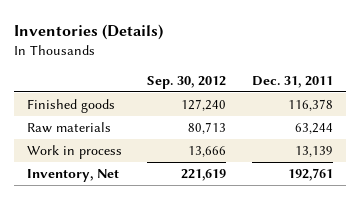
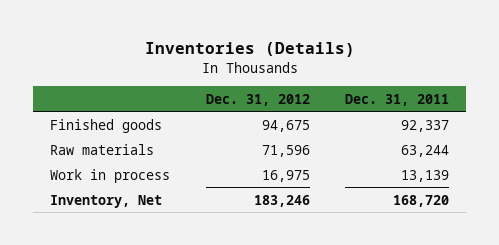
[147,76,227,90] Sep. 30, 2012 -> none
none -> [205,93,310,106] Dec. 31, 2012
[288,99,334,112] 116,378 -> [400,119,449,132] 92,337
[288,168,334,182] 192,761 -> [392,194,449,207] 168,720

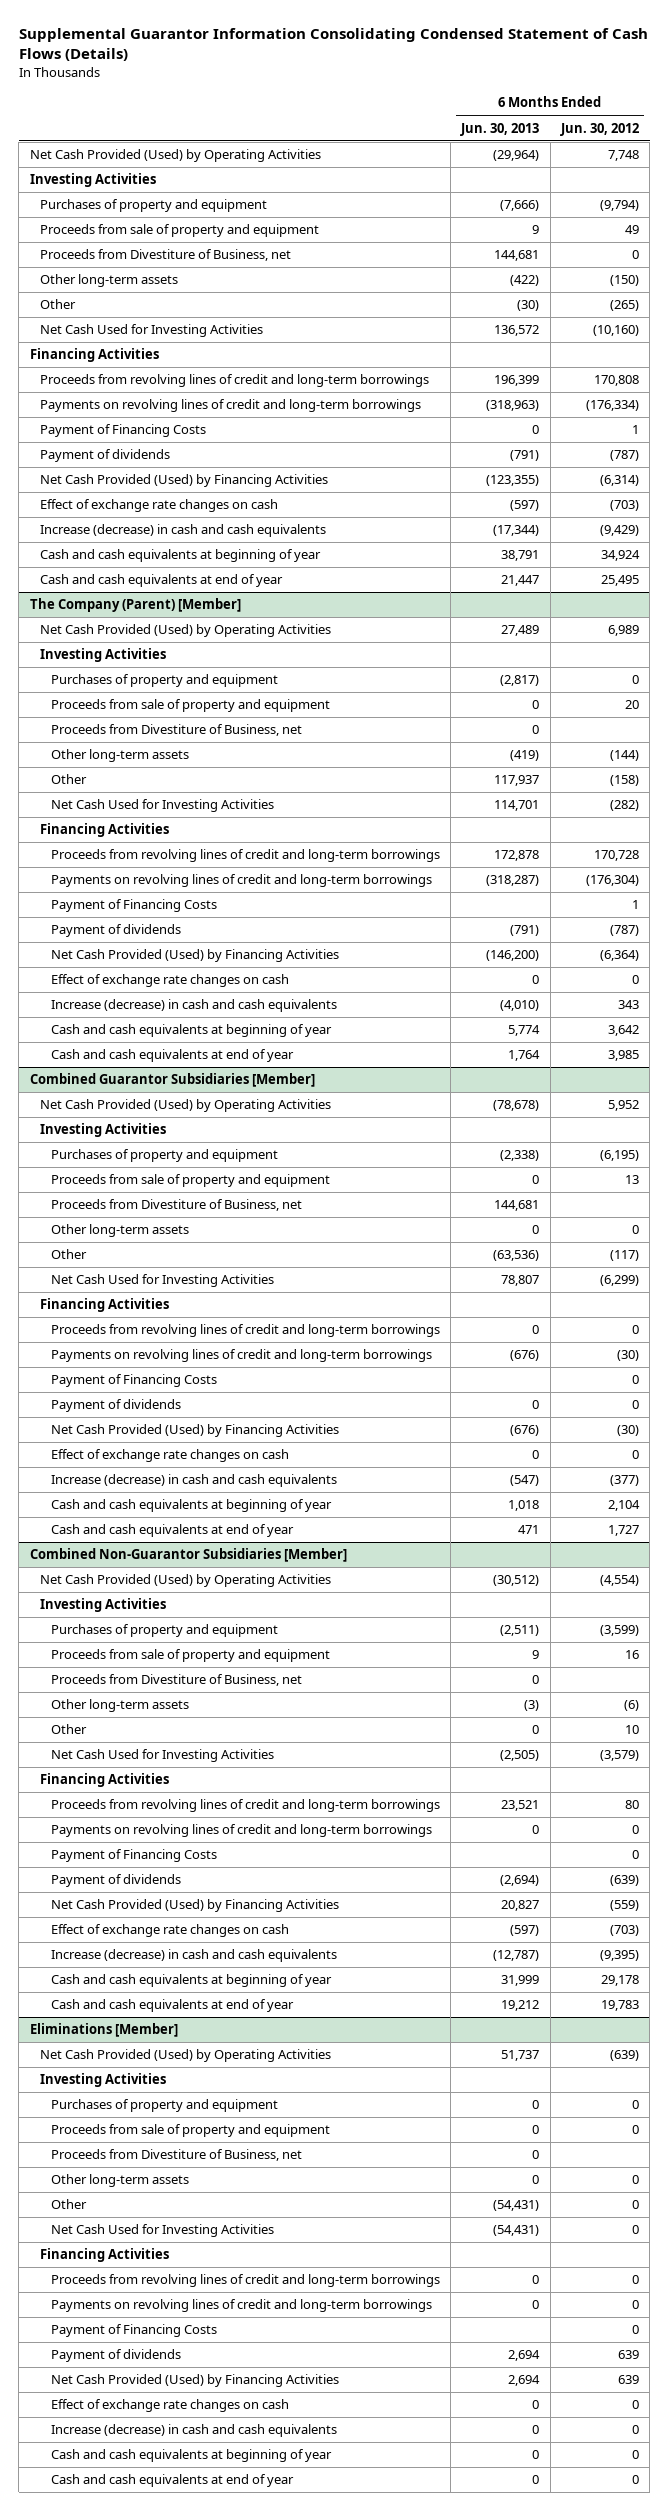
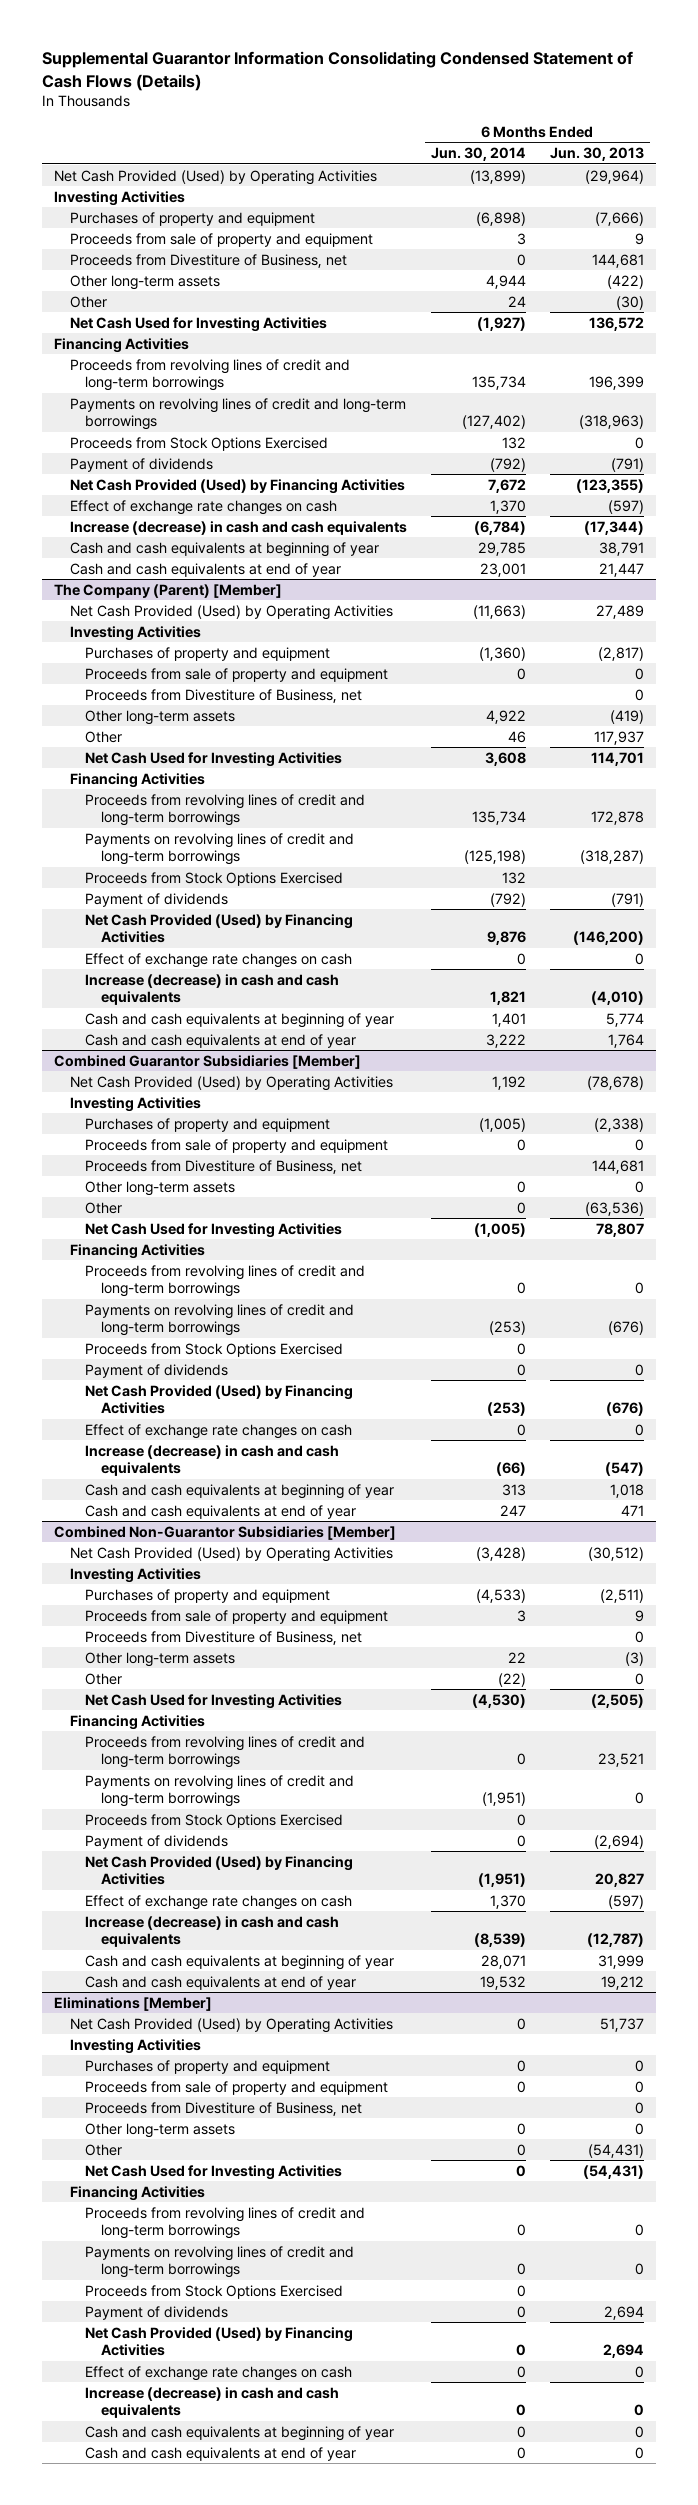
[559,122,639,136] Jun. 30, 2012 -> none
none -> [430,147,526,162] Jun. 30, 2014
[40,424,207,438] Payment of Financing Costs -> none
none -> [69,436,328,451] Proceeds from Stock Options Exercised
[50,899,217,913] Payment of Financing Costs -> none
none -> [85,871,344,886] Proceeds from Stock Options Exercised
[50,1374,217,1388] Payment of Financing Costs -> none
none -> [85,1342,344,1357] Proceeds from Stock Options Exercised
[50,1849,217,1863] Payment of Financing Costs -> none
none -> [85,1813,344,1828] Proceeds from Stock Options Exercised
[50,2324,217,2338] Payment of Financing Costs -> none
none -> [85,2284,344,2299] Proceeds from Stock Options Exercised

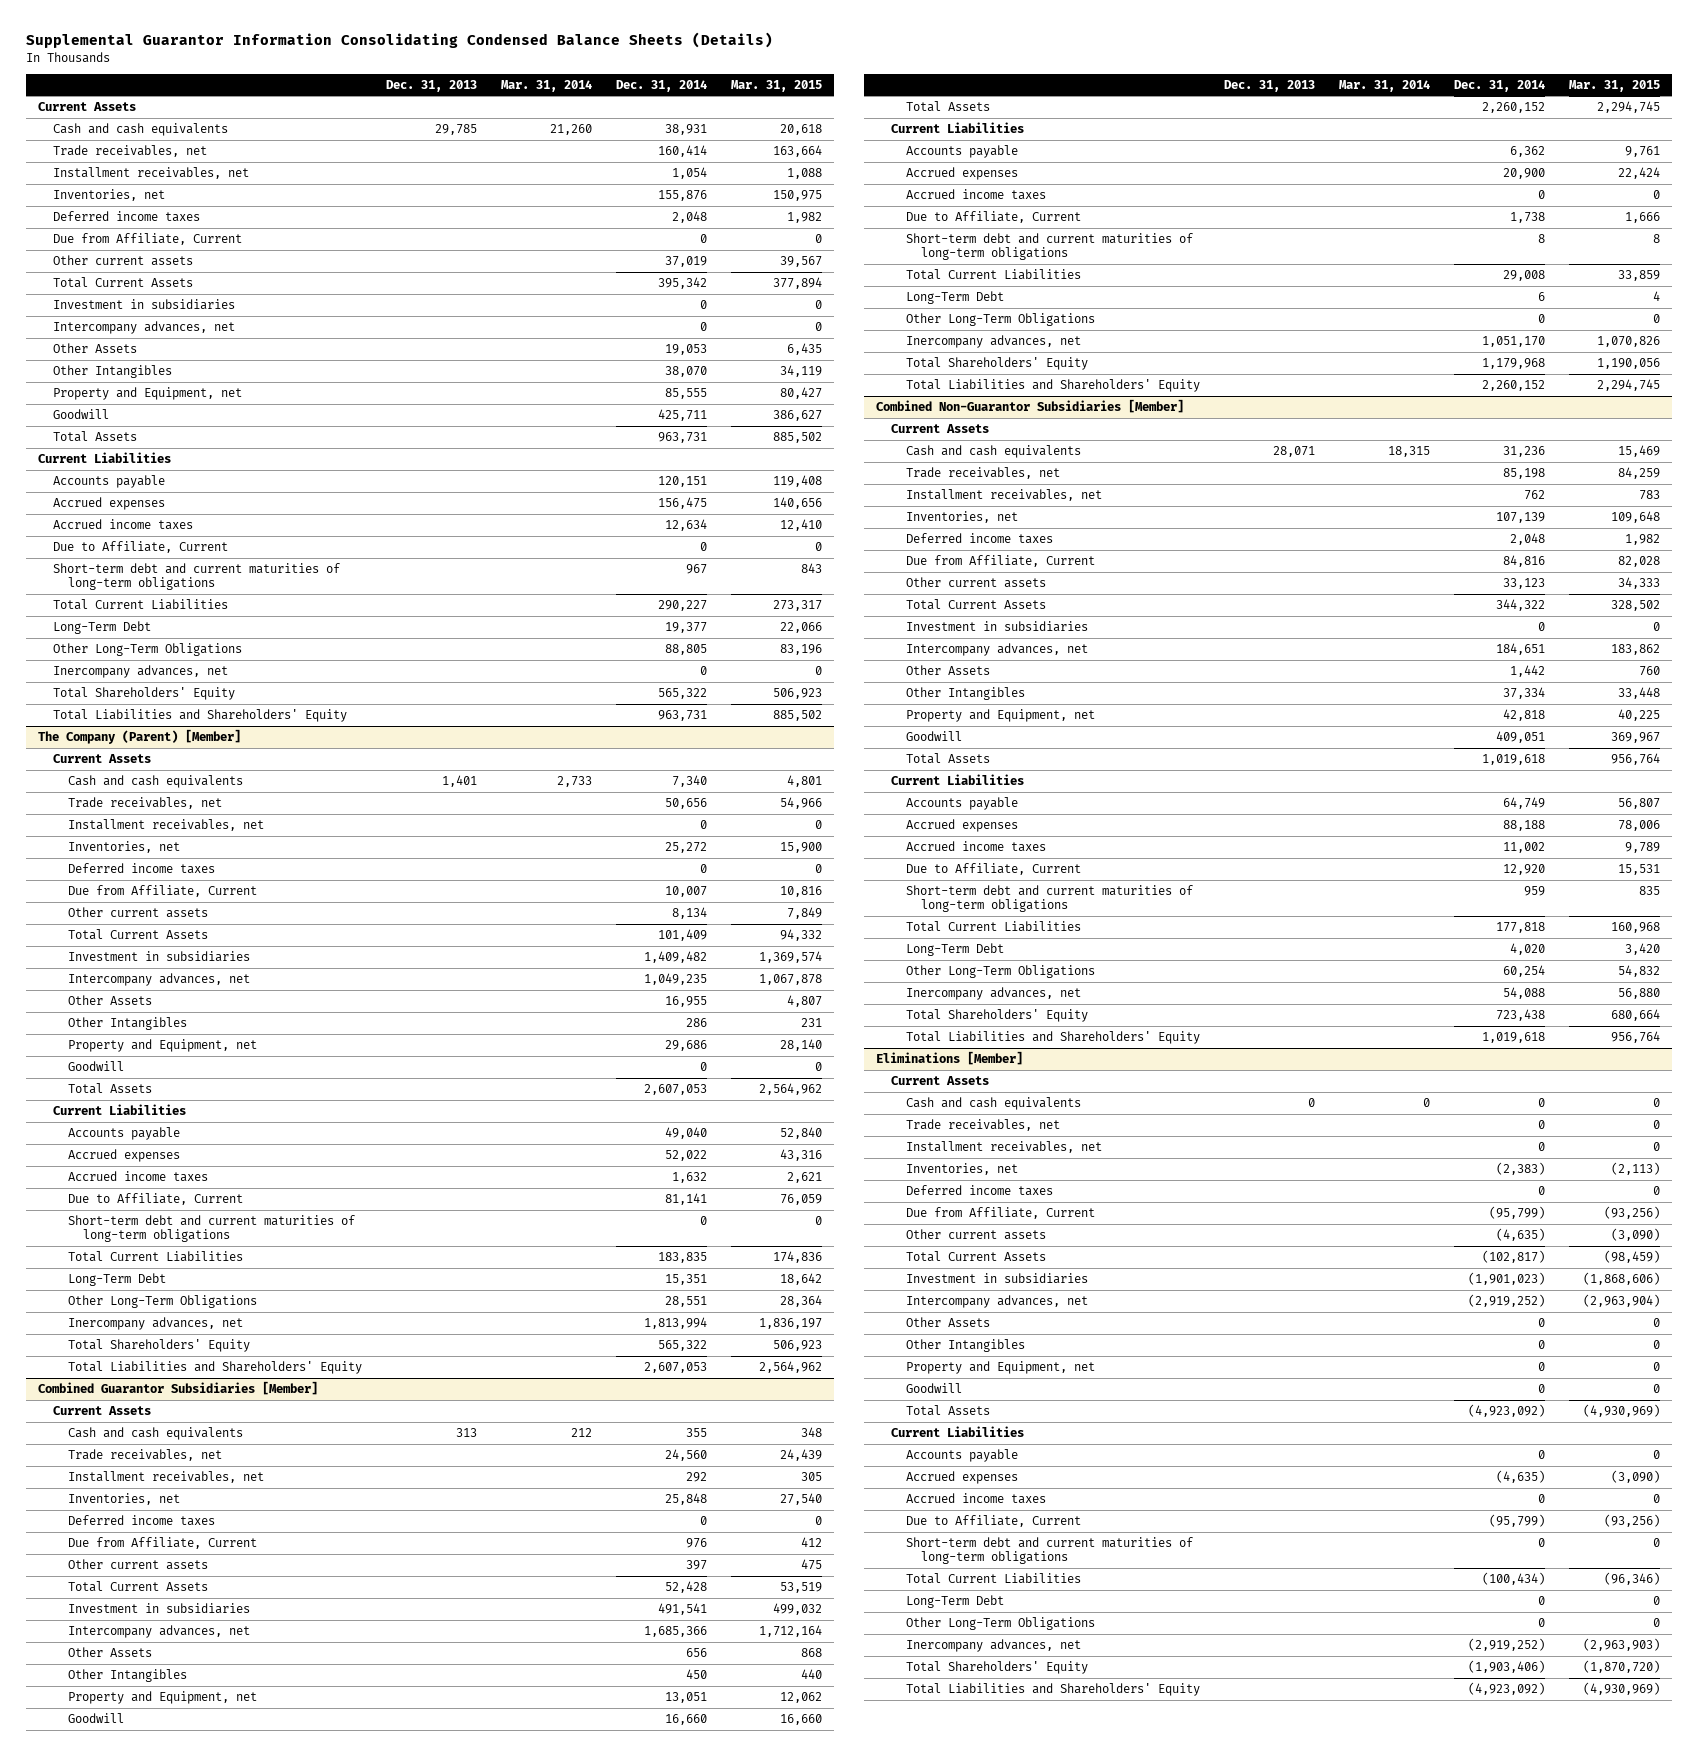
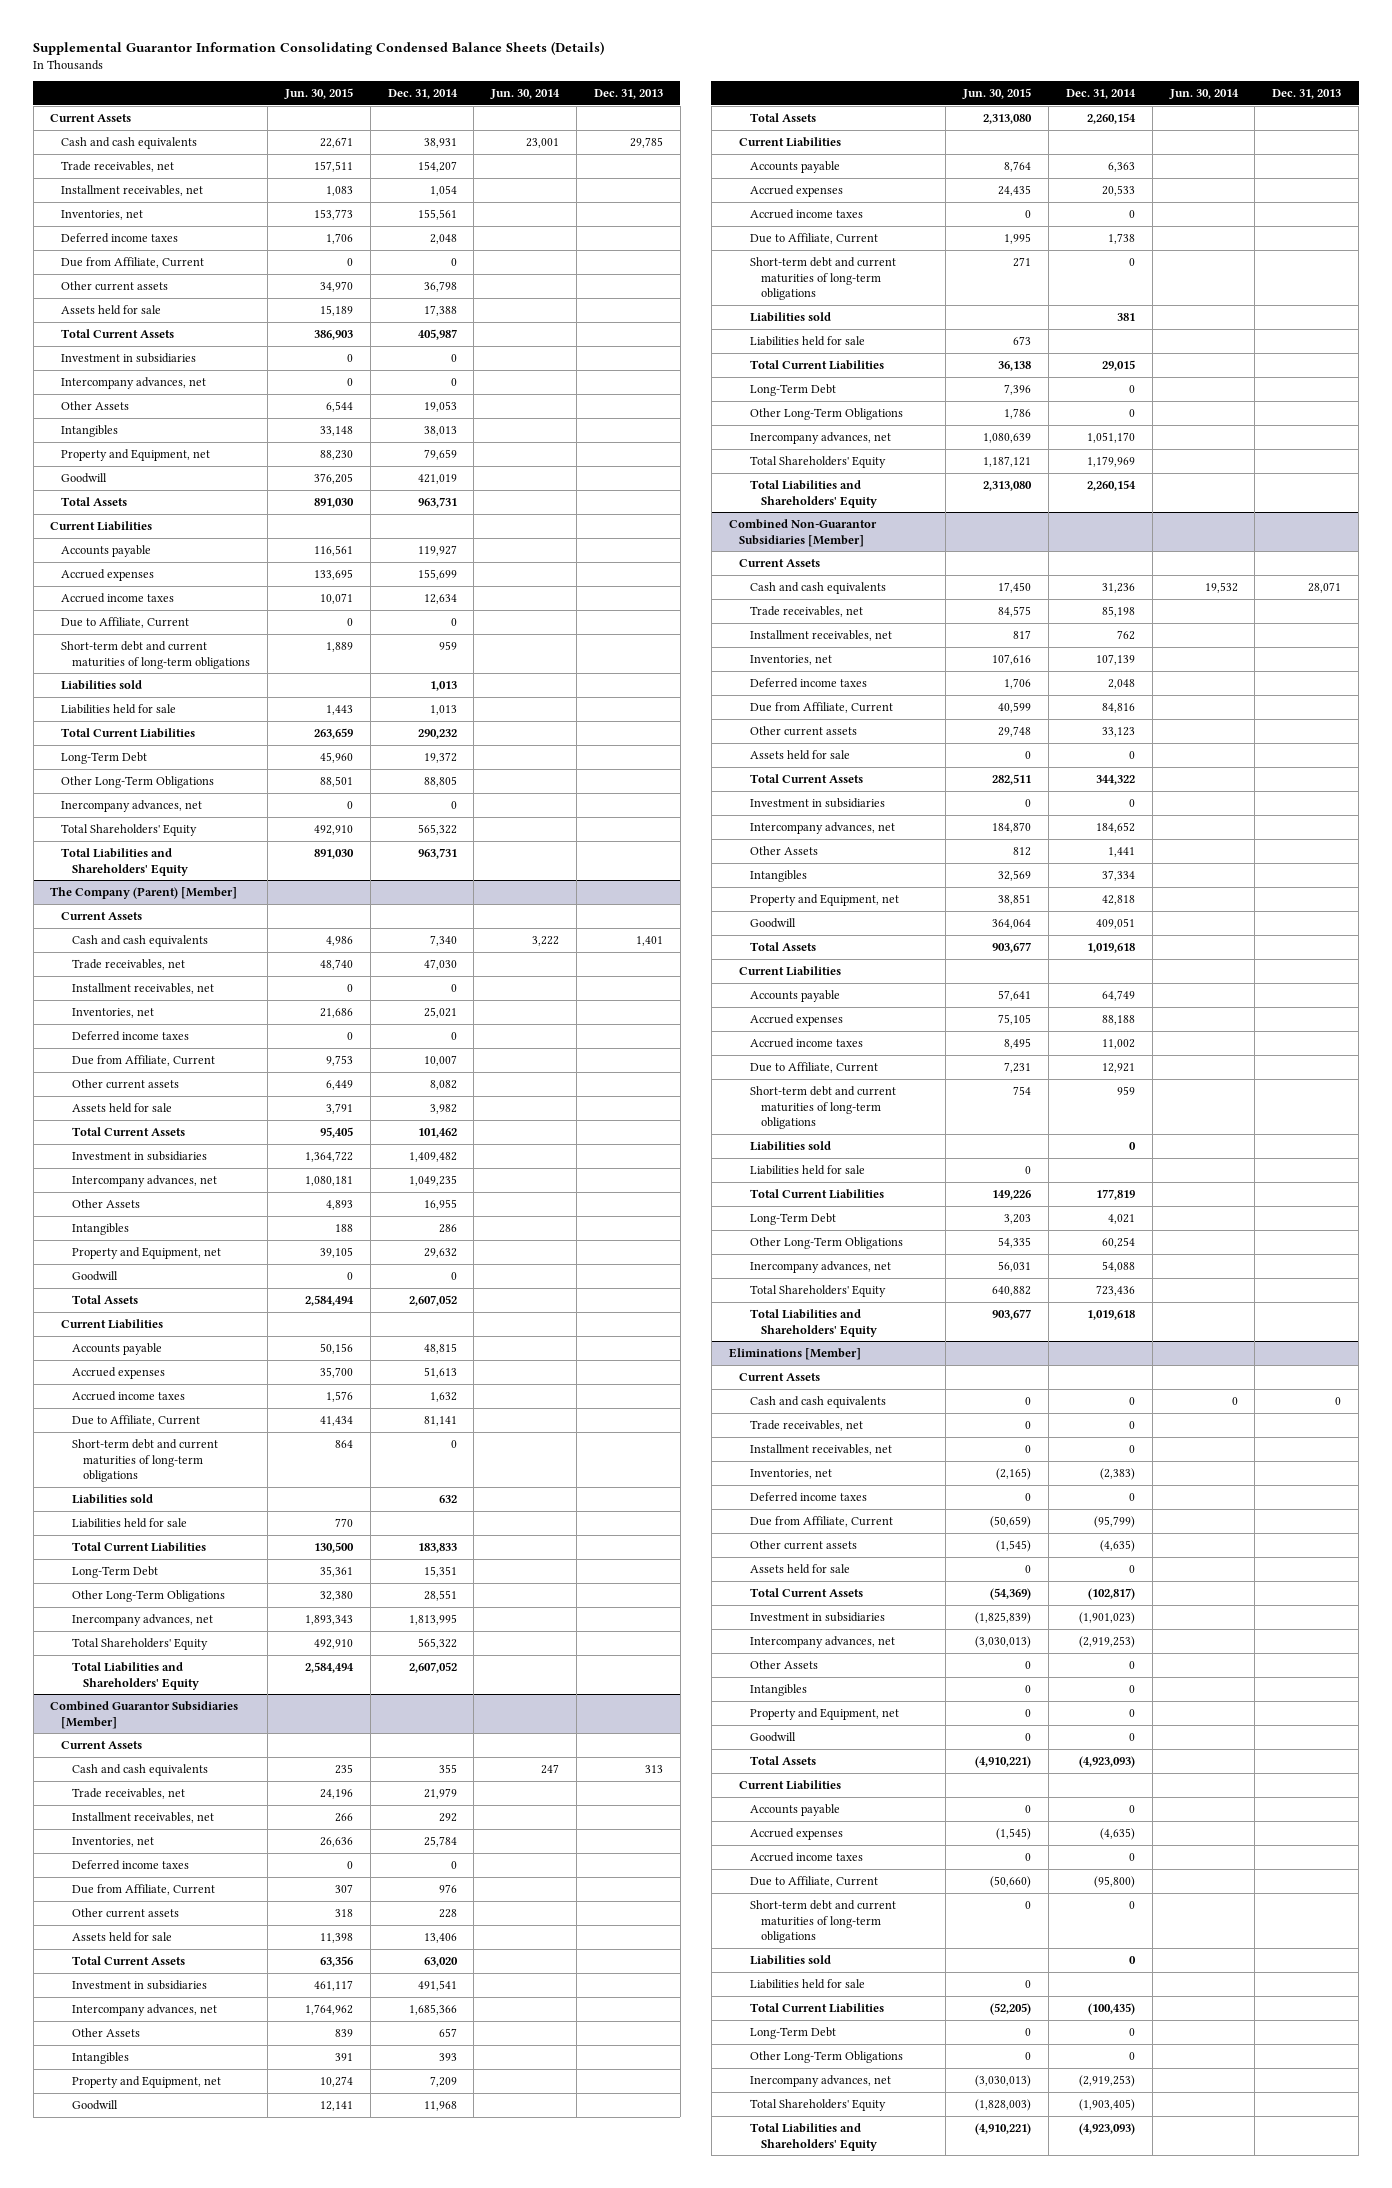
[500,79,592,92] Mar. 31, 2014 -> none
[730,79,822,92] Mar. 31, 2015 -> none
none -> [283,87,353,99] Jun. 30, 2015
none -> [490,88,561,99] Jun. 30, 2014
[657,145,707,158] 160,414 -> [417,160,457,172] 154,207
[657,190,707,202] 155,876 -> [417,208,457,220] 155,561
[664,256,707,268] 37,019 -> [423,280,457,292] 36,798
none -> [61,304,162,315] Assets held for sale
[657,277,707,290] 395,342 -> [417,328,457,340] 405,987
[53,365,173,379] Other Intangibles -> [61,424,119,437] Intangibles
[664,366,707,378] 38,070 -> [423,425,457,436] 38,013
[664,388,707,400] 85,555 -> [423,448,457,460] 79,659
[657,409,707,422] 425,711 -> [417,473,457,484] 421,019
[657,476,707,488] 120,151 -> [417,544,457,556] 119,927
[657,497,707,510] 156,475 -> [417,568,457,580] 155,699
[685,564,707,575] 967 -> [438,640,457,650] 959
none -> [61,679,143,690] Liabilities sold
none -> [61,703,177,714] Liabilities held for sale
[657,600,707,612] 290,227 -> [417,728,457,739] 290,232
[664,622,707,634] 19,377 -> [423,751,457,763] 19,372
[664,798,707,810] 50,656 -> [423,958,457,970] 47,030
[664,842,707,854] 25,272 -> [423,1006,457,1018] 25,021
[671,907,707,920] 8,134 -> [429,1079,457,1090] 8,082
none -> [71,1102,172,1113] Assets held for sale
[657,929,707,942] 101,409 -> [417,1127,457,1138] 101,462
[67,1017,187,1031] Other Intangibles -> [71,1222,129,1235] Intangibles
[664,1040,707,1052] 29,686 -> [423,1247,457,1258] 29,632
[643,1084,707,1096] 2,607,053 -> [408,1294,457,1306] 2,607,052
[664,1127,707,1140] 49,040 -> [423,1342,457,1354] 48,815
[664,1150,707,1162] 52,022 -> [423,1366,457,1378] 51,613
none -> [71,1493,153,1504] Liabilities sold
none -> [71,1517,187,1528] Liabilities held for sale
[657,1252,707,1264] 183,835 -> [417,1542,457,1553] 183,833
[643,1317,707,1330] 1,813,994 -> [408,1613,457,1625] 1,813,995
[643,1362,707,1374] 2,607,053 -> [408,1661,457,1673] 2,607,052
[664,1449,707,1462] 24,560 -> [423,1787,457,1799] 21,979
[664,1493,707,1506] 25,848 -> [423,1835,457,1847] 25,784
[685,1560,707,1571] 397 -> [438,1908,457,1918] 228
none -> [71,1931,172,1942] Assets held for sale
[664,1581,707,1594] 52,428 -> [423,1956,458,1967] 63,020
[685,1648,707,1658] 656 -> [438,2027,457,2037] 657
[67,1669,187,1683] Other Intangibles -> [71,2051,129,2064] Intangibles
[685,1669,707,1680] 450 -> [438,2052,457,2061] 393
[664,1692,707,1704] 13,051 -> [429,2075,457,2087] 7,209
[664,1714,707,1726] 16,660 -> [423,2100,457,2111] 11,968
[1482,102,1546,114] 2,260,152 -> [1086,112,1136,124] 2,260,154
[1510,146,1546,158] 6,362 -> [1107,161,1135,172] 6,363
[1503,168,1546,180] 20,900 -> [1101,184,1135,196] 20,533
[1538,234,1546,244] 8 -> [1128,257,1135,266] 0
none -> [750,311,832,322] Liabilities sold
none -> [750,335,866,346] Liabilities held for sale
[1503,270,1546,282] 29,008 -> [1101,359,1135,371] 29,015
[1538,292,1546,302] 6 -> [1128,384,1135,393] 0
[1482,358,1546,370] 1,179,968 -> [1086,455,1135,467] 1,179,969
[1482,380,1546,392] 2,260,152 -> [1086,479,1136,491] 2,260,154
none -> [750,749,851,760] Assets held for sale
[1496,643,1546,656] 184,651 -> [1095,821,1135,833] 184,652
[1510,665,1546,678] 1,442 -> [1107,846,1135,857] 1,441
[906,687,1026,701] Other Intangibles -> [750,869,808,882] Intangibles
[1503,864,1546,876] 12,920 -> [1101,1062,1135,1073] 12,921
none -> [750,1140,832,1151] Liabilities sold
none -> [750,1164,866,1175] Liabilities held for sale
[1496,922,1546,934] 177,818 -> [1095,1188,1135,1200] 177,819
[1510,943,1546,956] 4,020 -> [1107,1213,1135,1224] 4,021
[1496,1009,1546,1022] 723,438 -> [1095,1284,1135,1296] 723,436
none -> [750,1563,851,1574] Assets held for sale
[1468,1294,1546,1308] (2,919,252) -> [1078,1635,1135,1648] (2,919,253)
[906,1339,1026,1353] Other Intangibles -> [750,1683,808,1696] Intangibles
[1468,1404,1546,1418] (4,923,092) -> [1078,1755,1135,1768] (4,923,093)
[1489,1514,1546,1528] (95,799) -> [1093,1875,1135,1888] (95,800)
none -> [750,1954,832,1965] Liabilities sold
none -> [750,1978,866,1989] Liabilities held for sale
[1482,1572,1546,1586] (100,434) -> [1087,2002,1135,2015] (100,435)
[1468,1638,1546,1652] (2,919,252) -> [1078,2074,1135,2087] (2,919,253)
[1468,1660,1546,1674] (1,903,406) -> [1078,2098,1135,2111] (1,903,405)
[1468,1682,1546,1696] (4,923,092) -> [1078,2122,1135,2135] (4,923,093)

